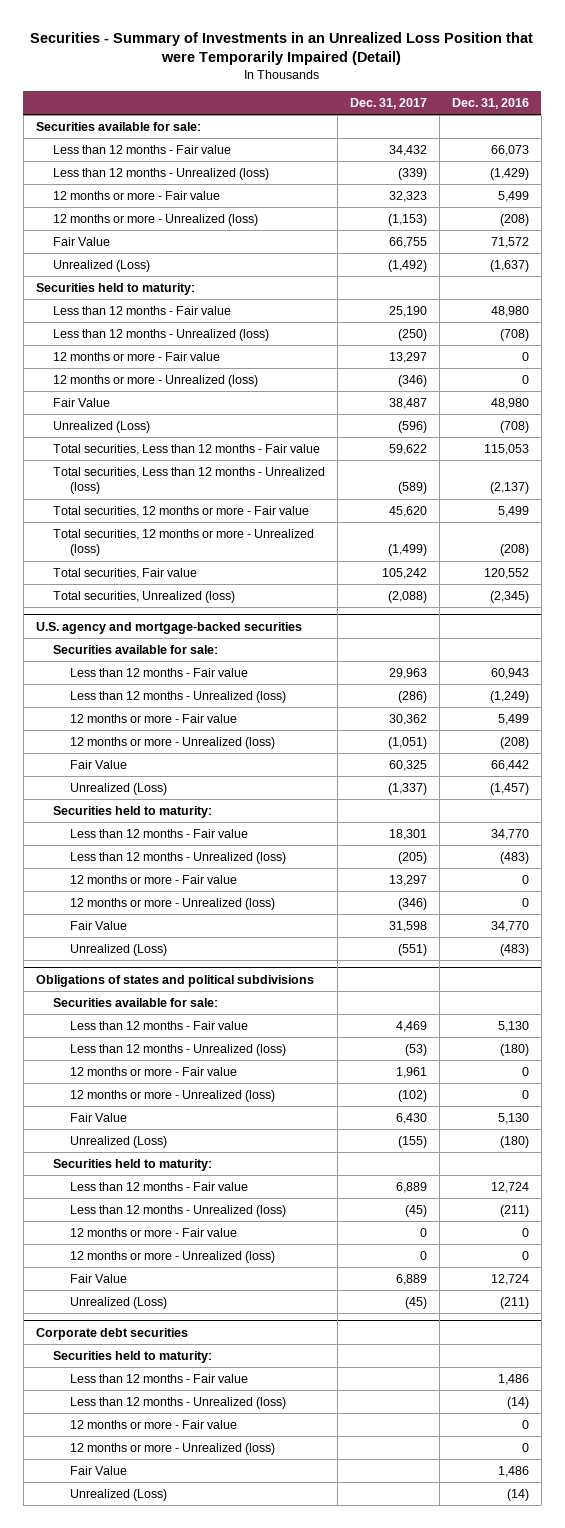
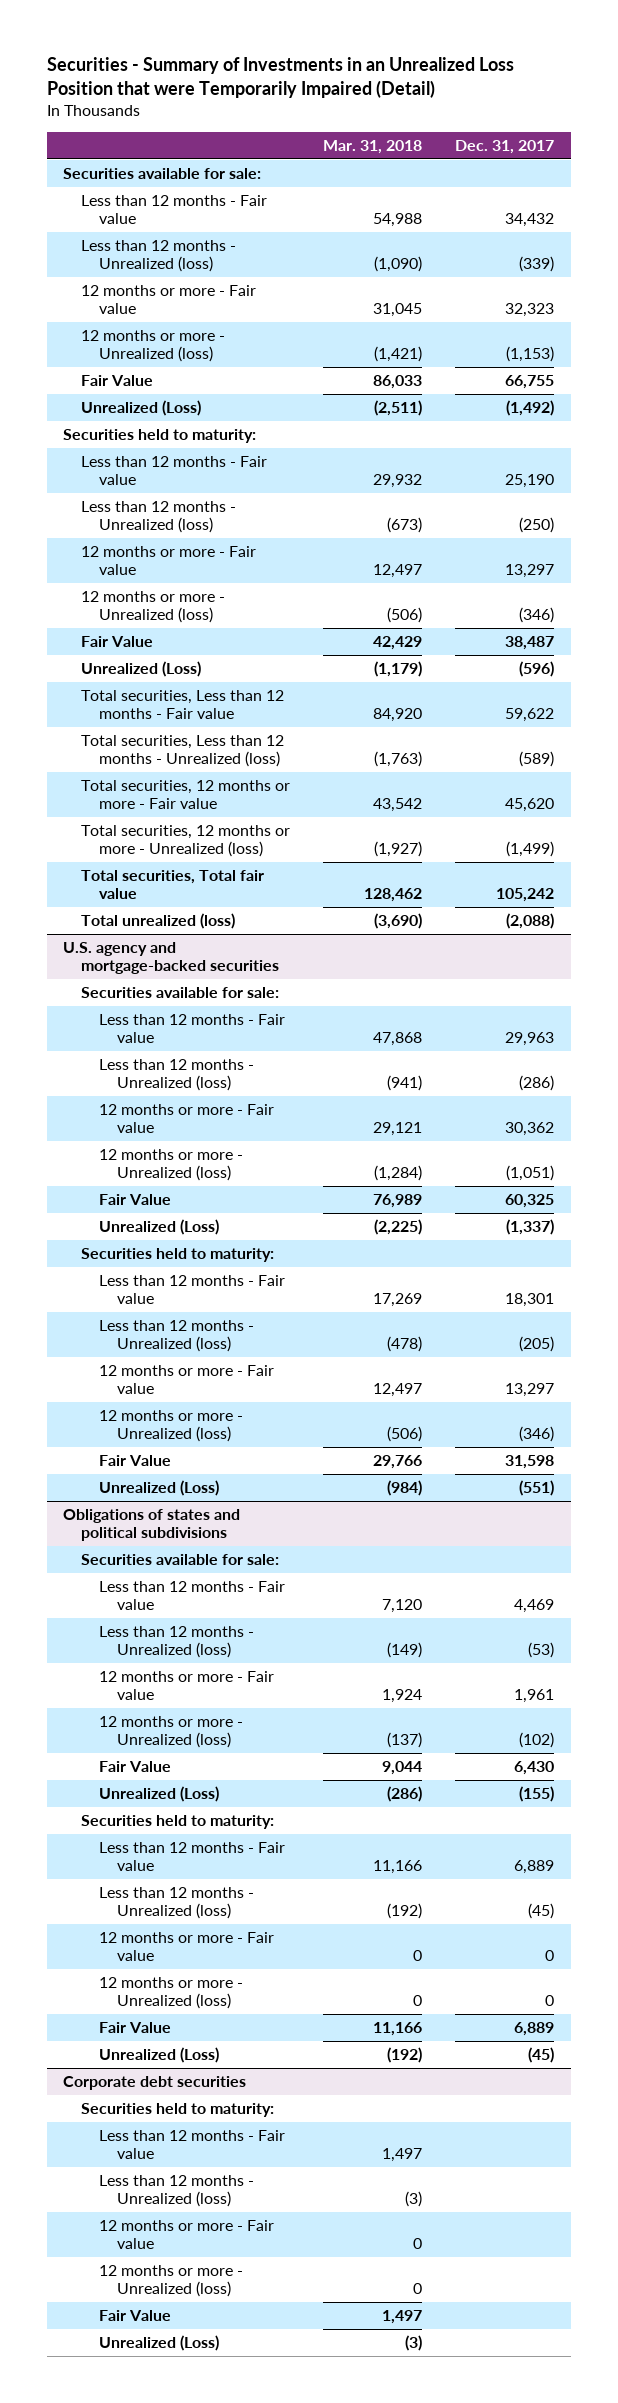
[451,98,529,110] Dec. 31, 2016 -> none
none -> [323,140,423,155] Mar. 31, 2018
[52,567,197,579] Total securities, Fair value -> [81,869,265,900] Total securities, Total fair value
[52,590,235,603] Total securities, Unrealized (loss) -> [81,912,236,929] Total unrealized (loss)

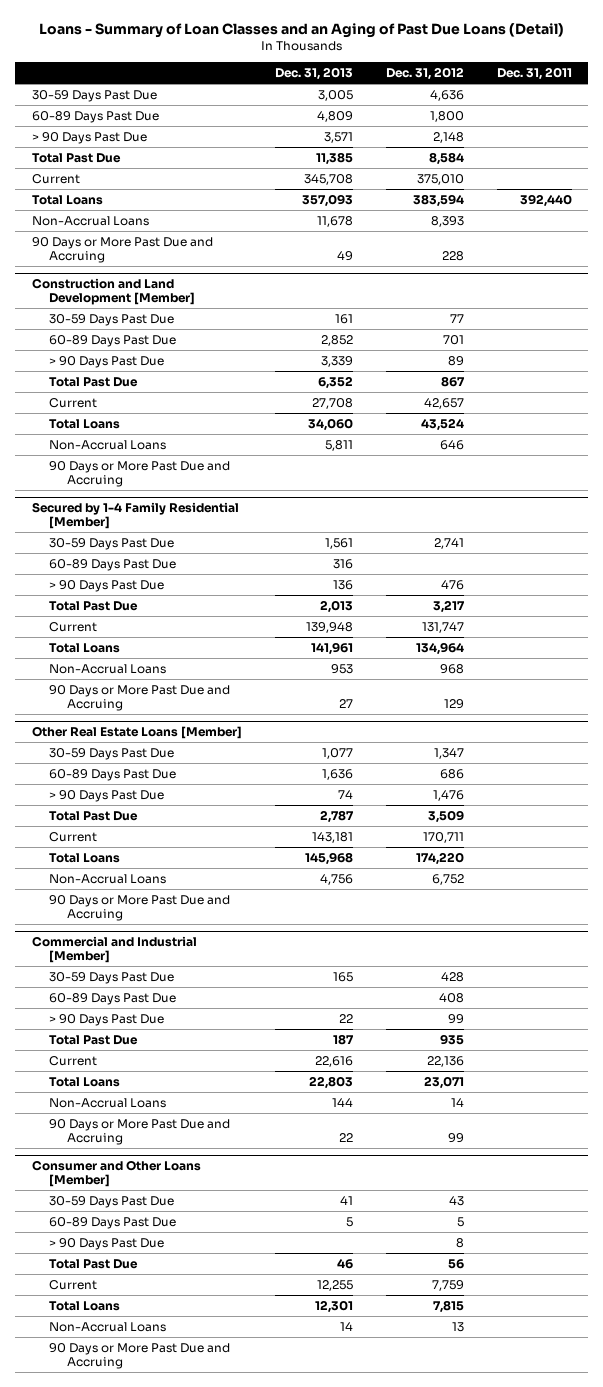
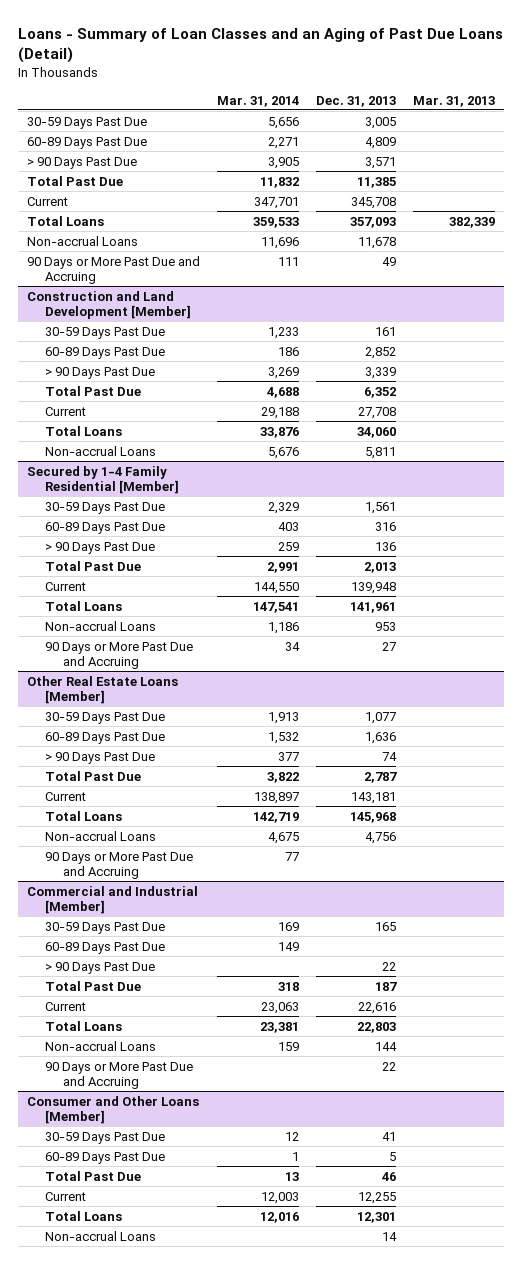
[385,67,464,81] Dec. 31, 2012 -> none
[496,67,572,81] Dec. 31, 2011 -> none
none -> [216,95,299,107] Mar. 31, 2014
none -> [413,95,496,107] Mar. 31, 2013
[31,215,149,226] Non-Accrual Loans -> [26,235,138,246] Non-accrual Loans
[49,460,231,488] 90 Days or More Past Due and Accruing -> none
[49,439,167,450] Non-Accrual Loans -> [44,445,156,456] Non-accrual Loans
[49,663,167,674] Non-Accrual Loans -> [44,620,156,631] Non-accrual Loans
[49,873,167,884] Non-Accrual Loans -> [44,830,156,841] Non-accrual Loans
[49,1097,167,1108] Non-Accrual Loans -> [44,1040,156,1051] Non-accrual Loans
[49,1237,165,1250] > 90 Days Past Due -> none
[49,1342,231,1370] 90 Days or More Past Due and Accruing -> none
[49,1321,167,1332] Non-Accrual Loans -> [44,1230,156,1241] Non-accrual Loans

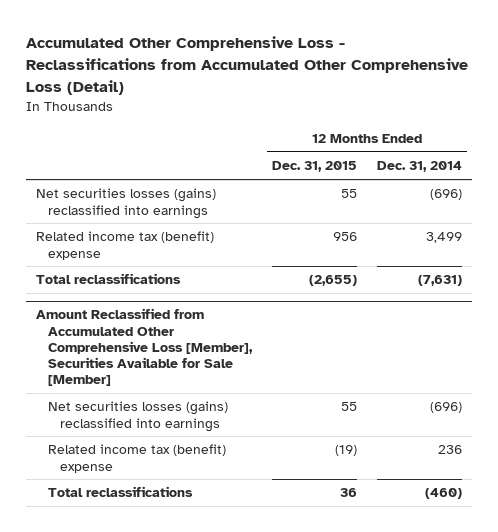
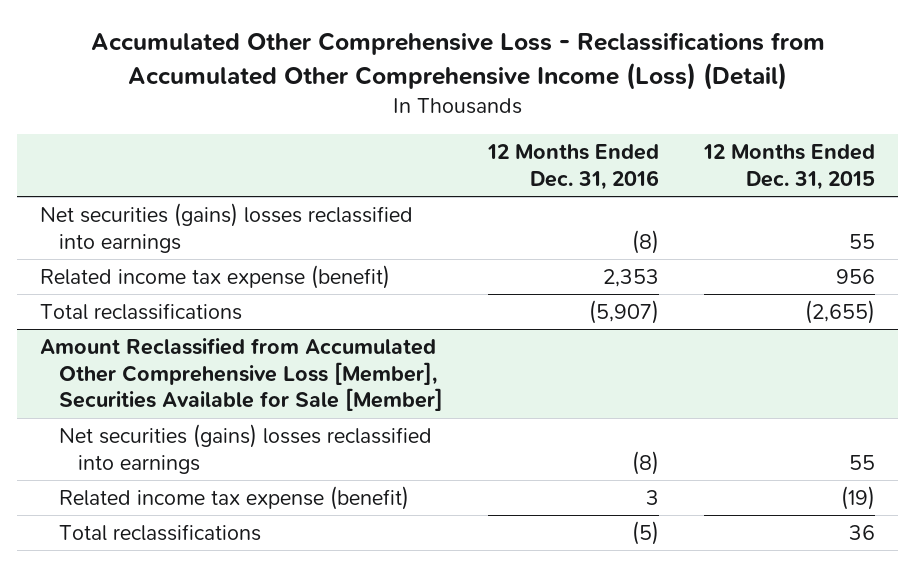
[26,36,469,95] Accumulated Other Comprehensive Loss - Reclassifications from Accumulated Other Comprehensive Loss (Detail) -> [90,32,825,90] Accumulated Other Comprehensive Loss - Reclassifications from Accumulated Other Comprehensive Income (Loss) (Detail)
[376,161,462,173] Dec. 31, 2014 -> none
none -> [486,144,659,190] 12 Months Ended Dec. 31, 2016
[36,188,217,219] Net securities losses (gains) reclassified into earnings -> [39,203,413,253] Net securities (gains) losses reclassified into earnings
[36,231,215,260] Related income tax (benefit) expense -> [39,265,390,290] Related income tax expense (benefit)
[48,401,229,432] Net securities losses (gains) reclassified into earnings -> [58,424,432,474] Net securities (gains) losses reclassified into earnings
[48,444,227,473] Related income tax (benefit) expense -> [58,486,409,511] Related income tax expense (benefit)

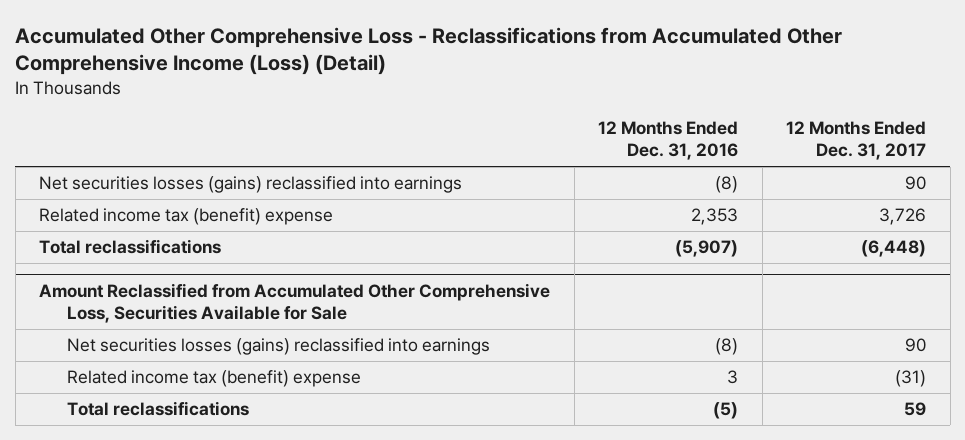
[703,144,876,190] 12 Months Ended Dec. 31, 2015 -> none
none -> [786,120,927,161] 12 Months Ended Dec. 31, 2017
[39,203,413,253] Net securities (gains) losses reclassified into earnings -> [39,176,463,194] Net securities losses (gains) reclassified into earnings
[39,265,390,290] Related income tax expense (benefit) -> [39,208,334,226] Related income tax (benefit) expense
[39,338,443,412] Amount Reclassified from Accumulated Other Comprehensive Loss [Member], Securities Available for Sale [Member] -> [39,282,551,324] Amount Reclassified from Accumulated Other Comprehensive Loss, Securities Available for Sale
[58,424,432,474] Net securities (gains) losses reclassified into earnings -> [67,338,491,356] Net securities losses (gains) reclassified into earnings
[58,486,409,511] Related income tax expense (benefit) -> [67,370,362,388] Related income tax (benefit) expense

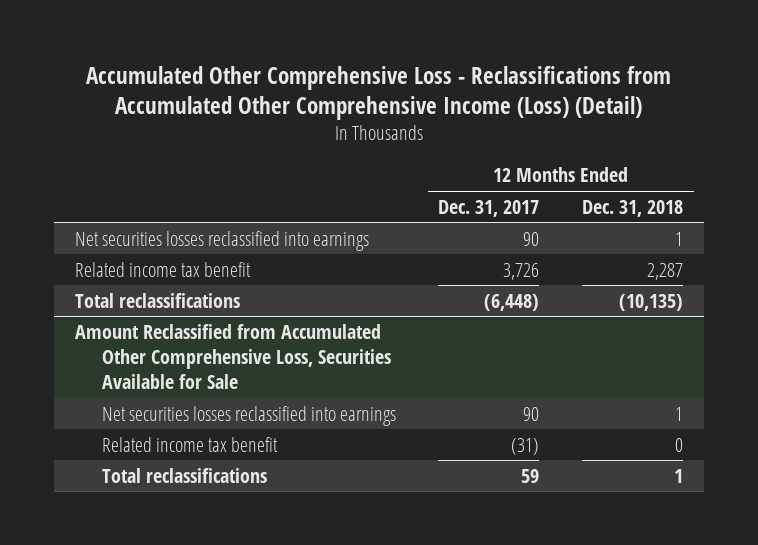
[598,120,739,161] 12 Months Ended Dec. 31, 2016 -> none
none -> [582,199,684,217] Dec. 31, 2018
[39,176,463,194] Net securities losses (gains) reclassified into earnings -> [75,230,370,251] Net securities losses reclassified into earnings
[39,208,334,226] Related income tax (benefit) expense -> [75,261,252,277] Related income tax benefit
[67,338,491,356] Net securities losses (gains) reclassified into earnings -> [101,405,396,426] Net securities losses reclassified into earnings
[67,370,362,388] Related income tax (benefit) expense -> [101,436,278,452] Related income tax benefit

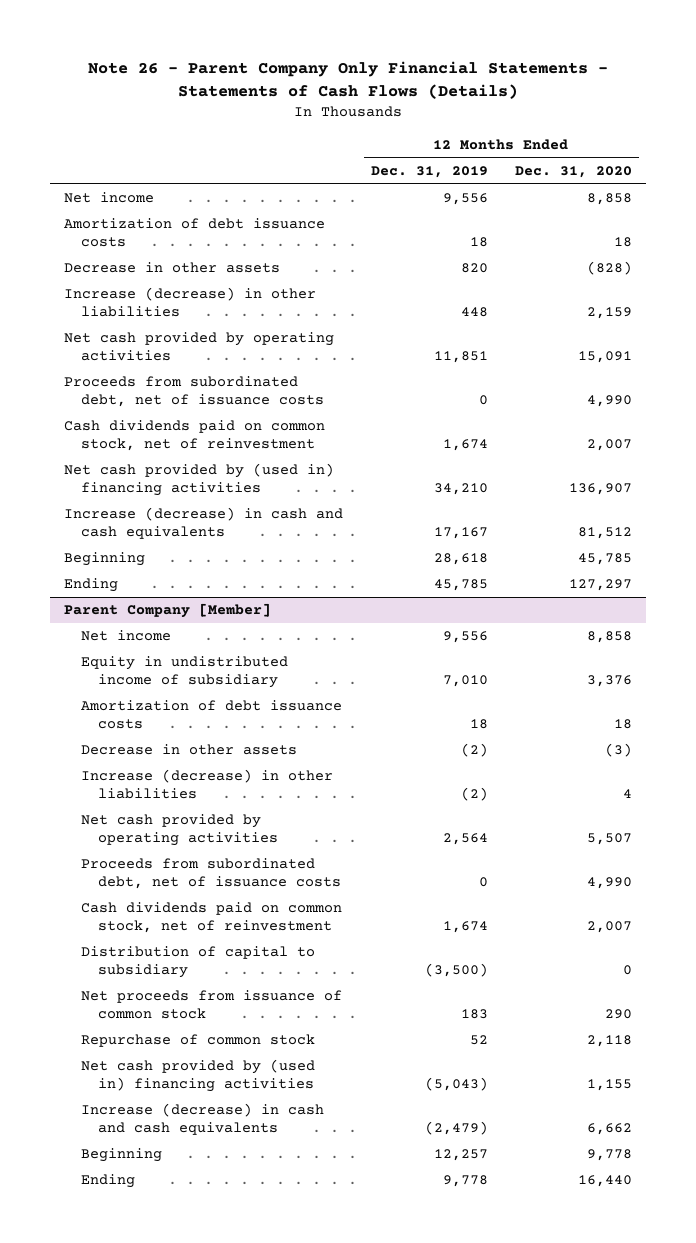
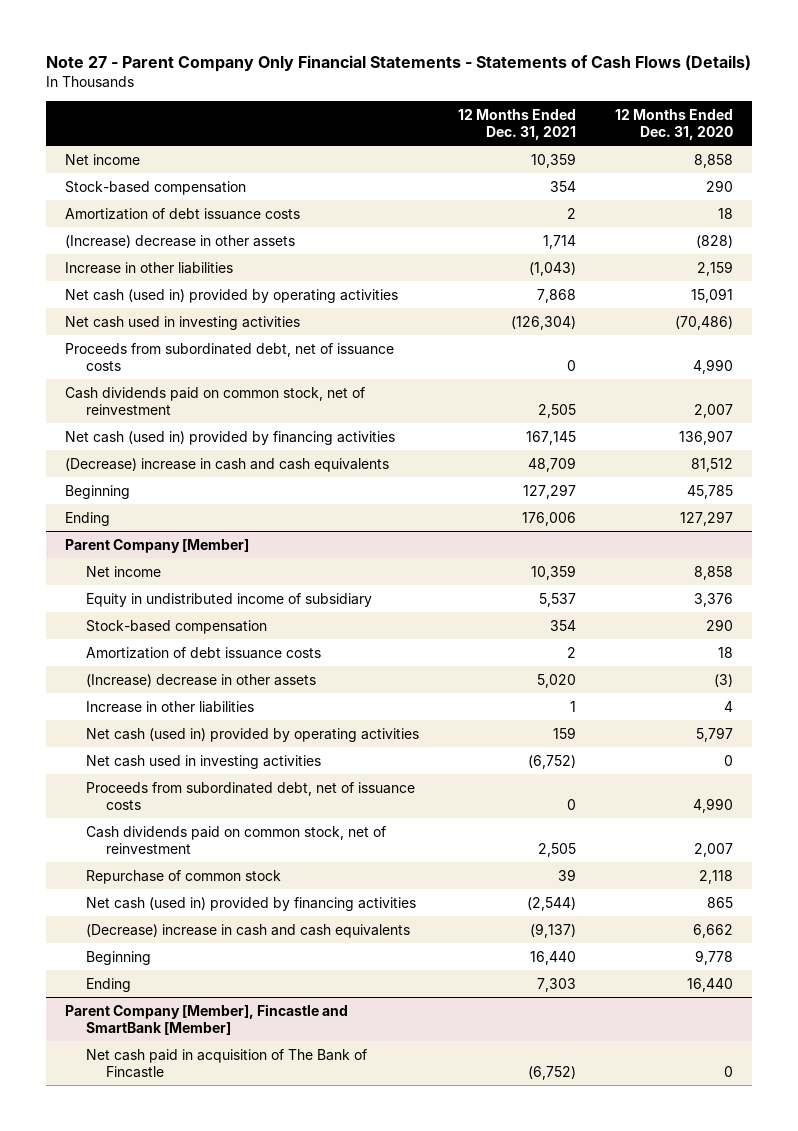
[88,61,609,100] Note 26 - Parent Company Only Financial Statements - Statements of Cash Flows (Details) -> [45,54,751,72] Note 27 - Parent Company Only Financial Statements - Statements of Cash Flows (Details)
[370,165,488,178] Dec. 31, 2019 -> none
none -> [457,108,576,140] 12 Months Ended Dec. 31, 2021
none -> [65,180,247,195] Stock-based compensation
[64,262,281,274] Decrease in other assets -> [65,234,296,248] (Increase) decrease in other assets
[64,287,317,317] Increase (decrease) in other liabilities -> [65,261,234,274] Increase in other liabilities
[64,332,335,361] Net cash provided by operating activities -> [65,288,399,303] Net cash (used in) provided by operating activities
none -> [65,315,301,330] Net cash used in investing activities
[64,463,335,496] Net cash provided by (used in) financing activities -> [65,430,396,445] Net cash (used in) provided by financing activities
[64,507,344,539] Increase (decrease) in cash and cash equivalents -> [65,457,390,472] (Decrease) increase in cash and cash equivalents
none -> [85,619,267,634] Stock-based compensation
[80,744,297,756] Decrease in other assets -> [85,673,316,687] (Increase) decrease in other assets
[80,769,333,799] Increase (decrease) in other liabilities -> [85,700,254,713] Increase in other liabilities
[80,814,278,846] Net cash provided by operating activities -> [85,727,419,742] Net cash (used in) provided by operating activities
[587,832,633,845] 5,507 -> [695,726,733,742] 5,797
none -> [85,754,321,769] Net cash used in investing activities
[80,946,315,978] Distribution of capital to subsidiary -> none
[80,990,342,1019] Net proceeds from issuance of common stock -> none
[80,1059,315,1092] Net cash provided by (used in) financing activities -> [85,896,416,911] Net cash (used in) provided by financing activities
[587,1078,633,1091] 1,155 -> [706,896,733,908] 865
[80,1103,324,1135] Increase (decrease) in cash and cash equivalents -> [85,923,410,938] (Decrease) increase in cash and cash equivalents
none -> [65,1003,349,1035] Parent Company [Member], Fincastle and SmartBank [Member]
none -> [85,1048,367,1078] Net cash paid in acquisition of The Bank of Fincastle

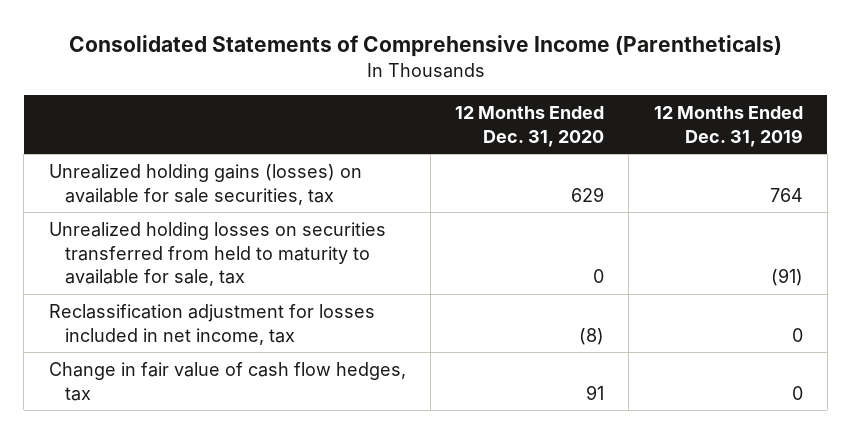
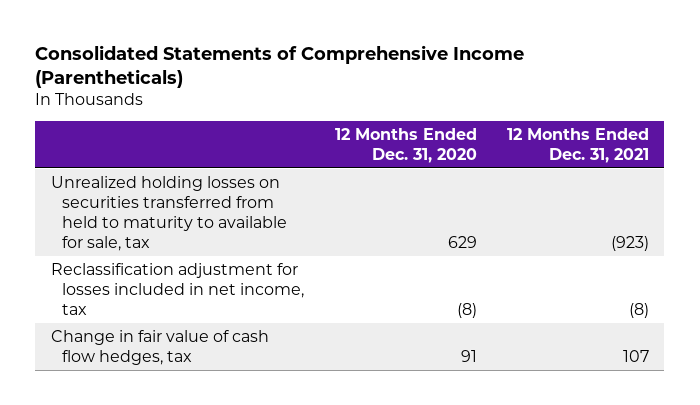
[653,106,803,147] 12 Months Ended Dec. 31, 2019 -> none
none -> [507,128,650,164] 12 Months Ended Dec. 31, 2021
[48,164,362,205] Unrealized holding gains (losses) on available for sale securities, tax -> none
[593,269,605,284] 0 -> [447,236,477,249] 629

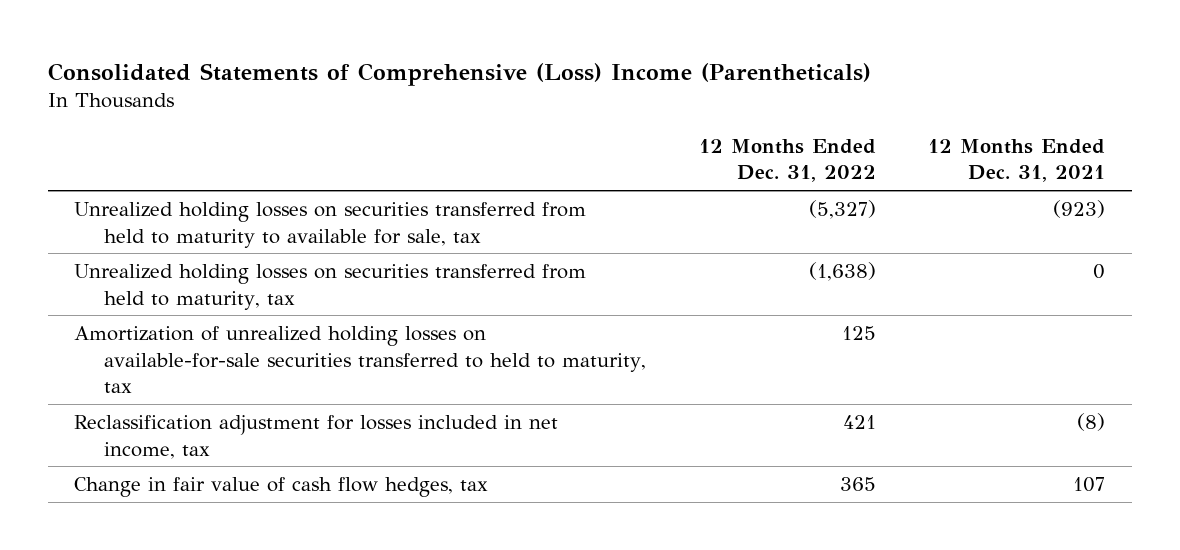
[35,44,525,89] Consolidated Statements of Comprehensive Income (Parentheticals) -> [47,62,871,86] Consolidated Statements of Comprehensive (Loss) Income (Parentheticals)
[334,128,477,164] 12 Months Ended Dec. 31, 2020 -> none
none -> [698,139,876,183] 12 Months Ended Dec. 31, 2022
none -> [74,264,587,310] Unrealized holding losses on securities transferred from held to maturity, tax
none -> [74,326,646,393] Amortization of unrealized holding losses on available-for-sale securities transferred to held to maturity, tax

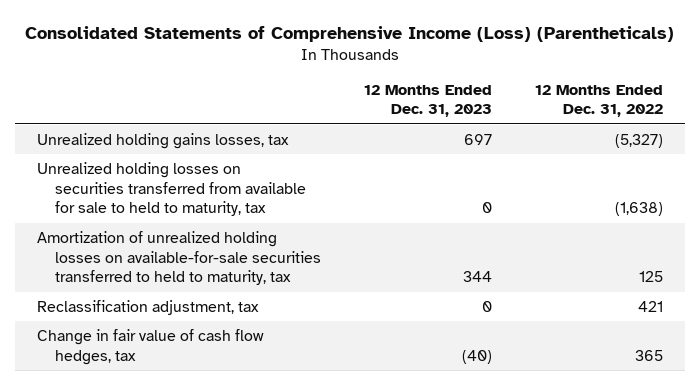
[47,62,871,86] Consolidated Statements of Comprehensive (Loss) Income (Parentheticals) -> [25,25,675,42] Consolidated Statements of Comprehensive Income (Loss) (Parentheticals)
[928,139,1106,183] 12 Months Ended Dec. 31, 2021 -> none
none -> [364,84,493,118] 12 Months Ended Dec. 31, 2023
[74,202,587,248] Unrealized holding losses on securities transferred from held to maturity to available for sale, tax -> [36,132,289,149] Unrealized holding gains losses, tax
[74,264,587,310] Unrealized holding losses on securities transferred from held to maturity, tax -> [36,161,306,217] Unrealized holding losses on securities transferred from available for sale to held to maturity, tax
[74,415,559,459] Reclassification adjustment for losses included in net income, tax -> [36,299,259,315] Reclassification adjustment, tax

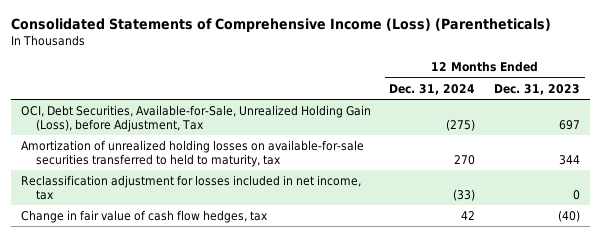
[535,84,664,118] 12 Months Ended Dec. 31, 2022 -> none
none -> [389,83,476,95] Dec. 31, 2024
[36,161,306,217] Unrealized holding losses on securities transferred from available for sale to held to maturity, tax -> none
[36,132,289,149] Unrealized holding gains losses, tax -> [20,104,371,132] OCI, Debt Securities, Available-for-Sale, Unrealized Holding Gain (Loss), before Adjustment, Tax
[36,299,259,315] Reclassification adjustment, tax -> [20,174,361,200] Reclassification adjustment for losses included in net income, tax

